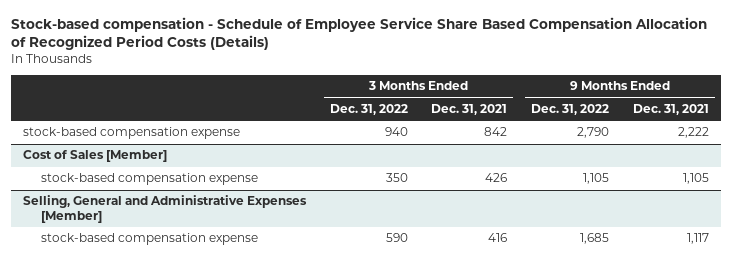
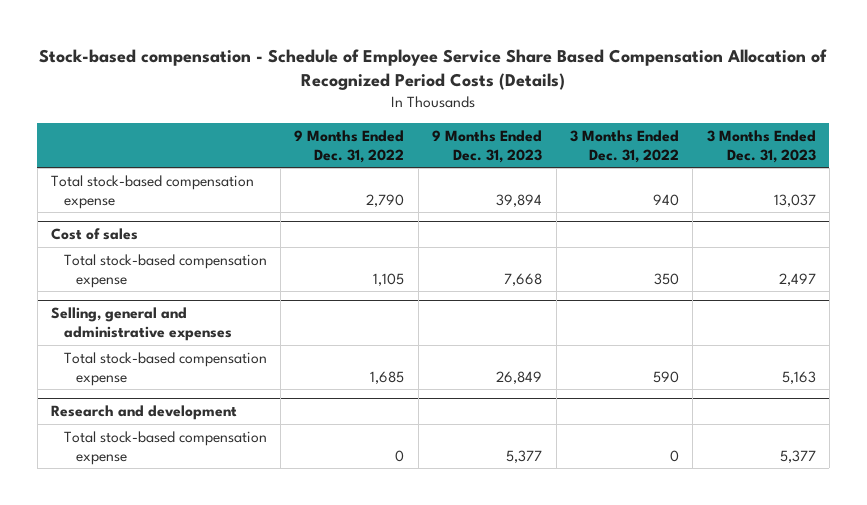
[431,104,508,116] Dec. 31, 2021 -> none
[633,104,710,116] Dec. 31, 2021 -> none
none -> [432,129,543,163] 9 Months Ended Dec. 31, 2023
none -> [706,129,816,163] 3 Months Ended Dec. 31, 2023
[22,127,240,140] stock-based compensation expense -> [51,174,255,209] Total stock-based compensation expense
[22,150,167,163] Cost of Sales [Member] -> [51,228,139,241] Cost of sales
[41,173,259,186] stock-based compensation expense -> [63,253,267,288] Total stock-based compensation expense
[22,195,307,224] Selling, General and Administrative Expenses [Member] -> [51,307,232,342] Selling, general and administrative expenses
[41,233,259,246] stock-based compensation expense -> [63,351,267,386] Total stock-based compensation expense
none -> [51,405,238,421] Research and development
none -> [63,430,267,465] Total stock-based compensation expense

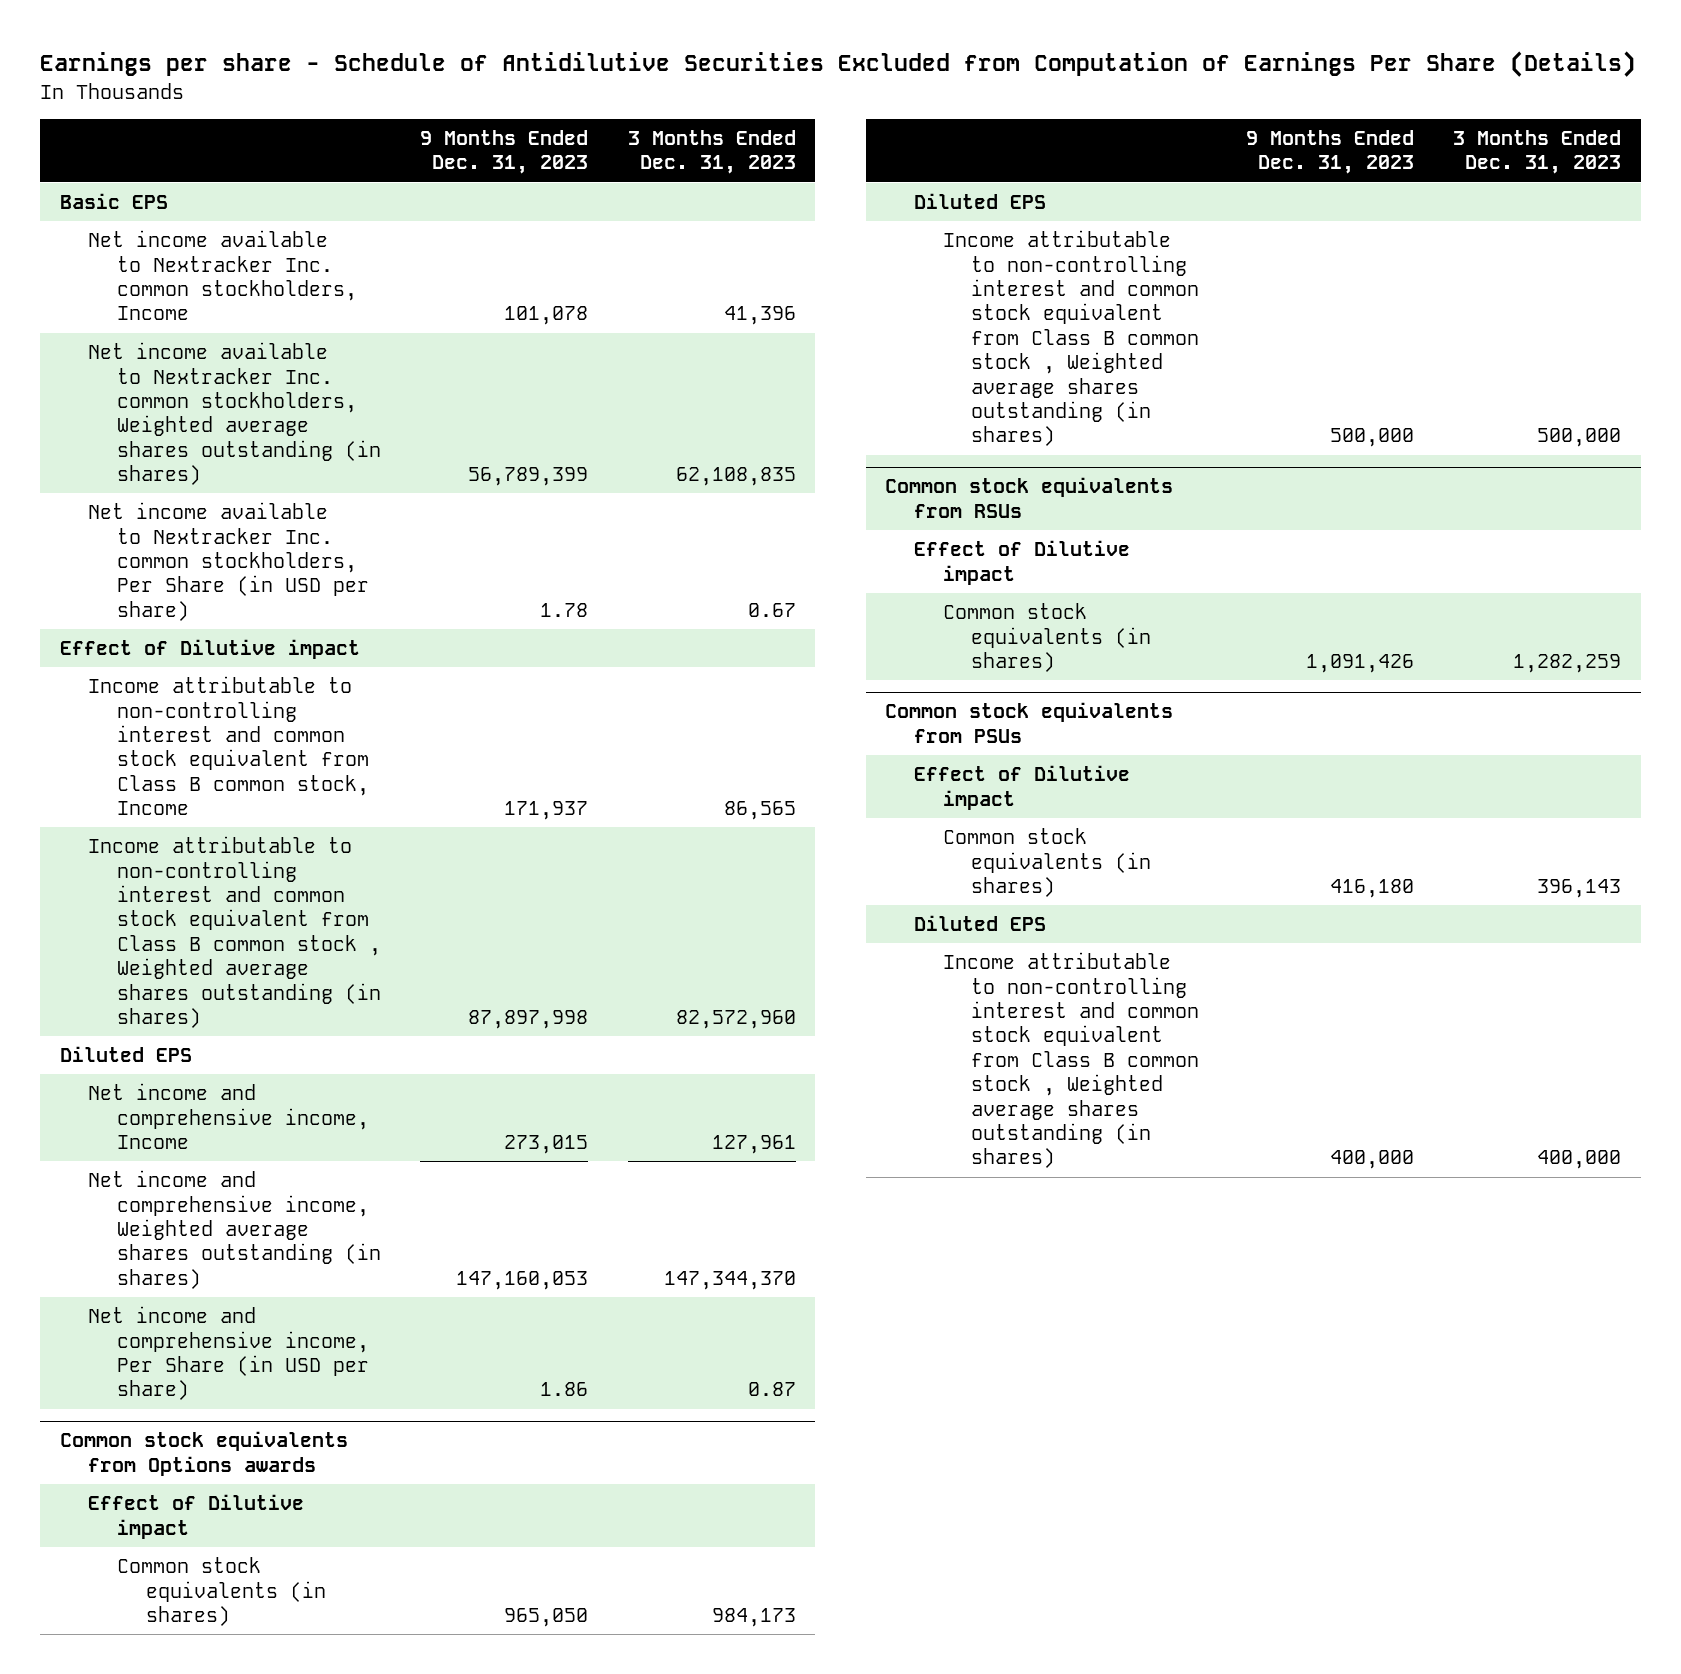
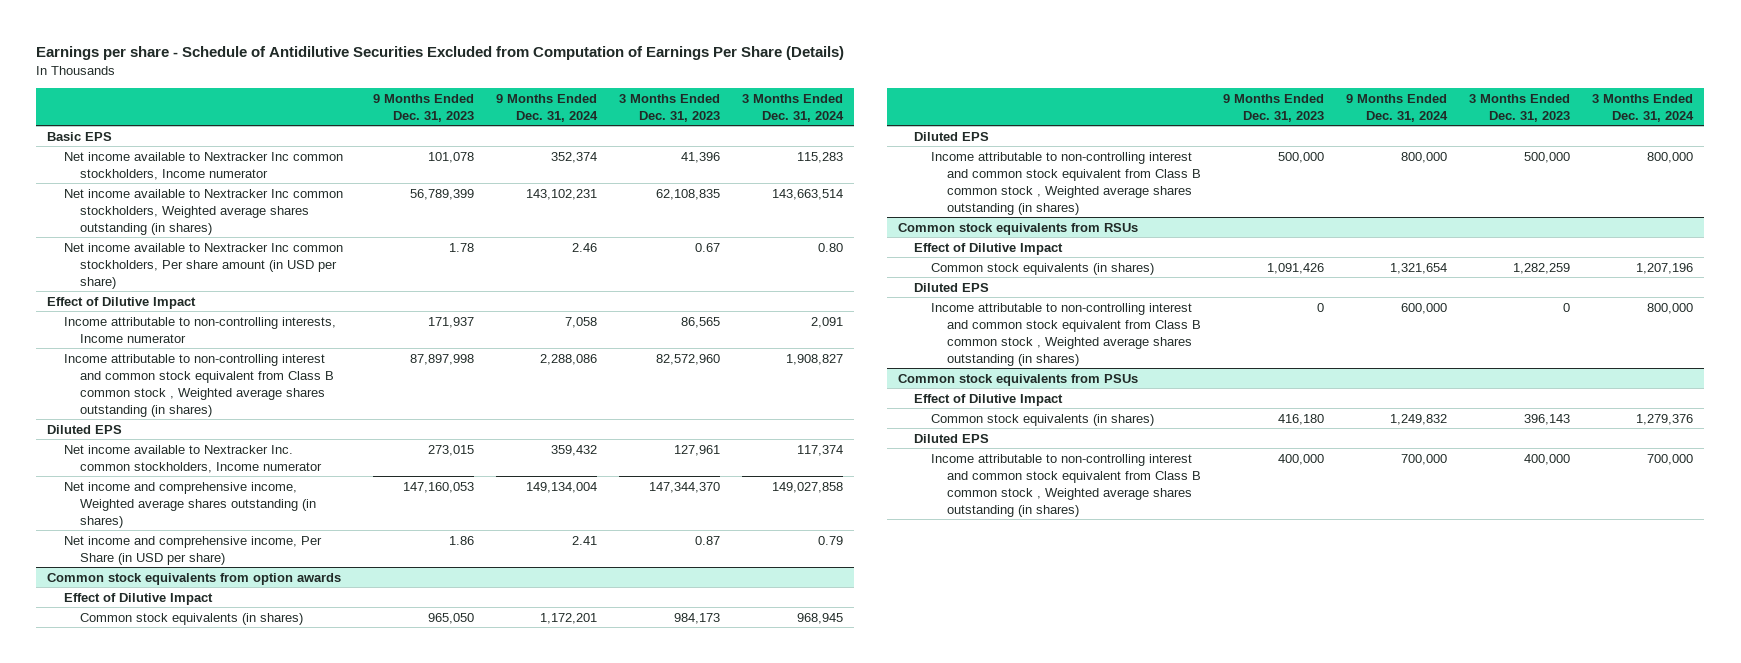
none -> [495,93,598,122] 9 Months Ended Dec. 31, 2024
none -> [741,93,844,122] 3 Months Ended Dec. 31, 2024
[88,230,357,321] Net income available to Nextracker Inc. common stockholders, Income -> [63,151,343,180] Net income available to Nextracker Inc common stockholders, Income numerator
[88,342,381,486] Net income available to Nextracker Inc. common stockholders, Weighted average shares outstanding (in shares) -> [63,188,343,235] Net income available to Nextracker Inc common stockholders, Weighted average shares outstanding (in shares)
[88,502,369,621] Net income available to Nextracker Inc. common stockholders, Per Share (in USD per share) -> [63,242,343,289] Net income available to Nextracker Inc common stockholders, Per share amount (in USD per share)
[59,639,360,660] Effect of Dilutive impact -> [47,296,197,309] Effect of Dilutive Impact
[88,676,369,816] Income attributable to non-controlling interest and common stock equivalent from Class B common stock, Income -> [63,316,336,343] Income attributable to non-controlling interests, Income numerator
[88,1083,369,1150] Net income and comprehensive income, Income -> [63,444,323,473] Net income available to Nextracker Inc. common stockholders, Income numerator
[59,1431,348,1476] Common stock equivalents from Options awards -> [47,572,342,585] Common stock equivalents from option awards
[88,1494,305,1539] Effect of Dilutive impact -> [63,592,213,605] Effect of Dilutive Impact
[914,540,1131,585] Effect of Dilutive impact -> [914,242,1064,255] Effect of Dilutive Impact
none -> [914,282,990,292] Diluted EPS
none -> [930,302,1201,366] Income attributable to non-controlling interest and common stock equivalent from Class B common stock , Weighted average shares outstanding (in shares)
[914,765,1131,810] Effect of Dilutive impact -> [914,393,1064,406] Effect of Dilutive Impact

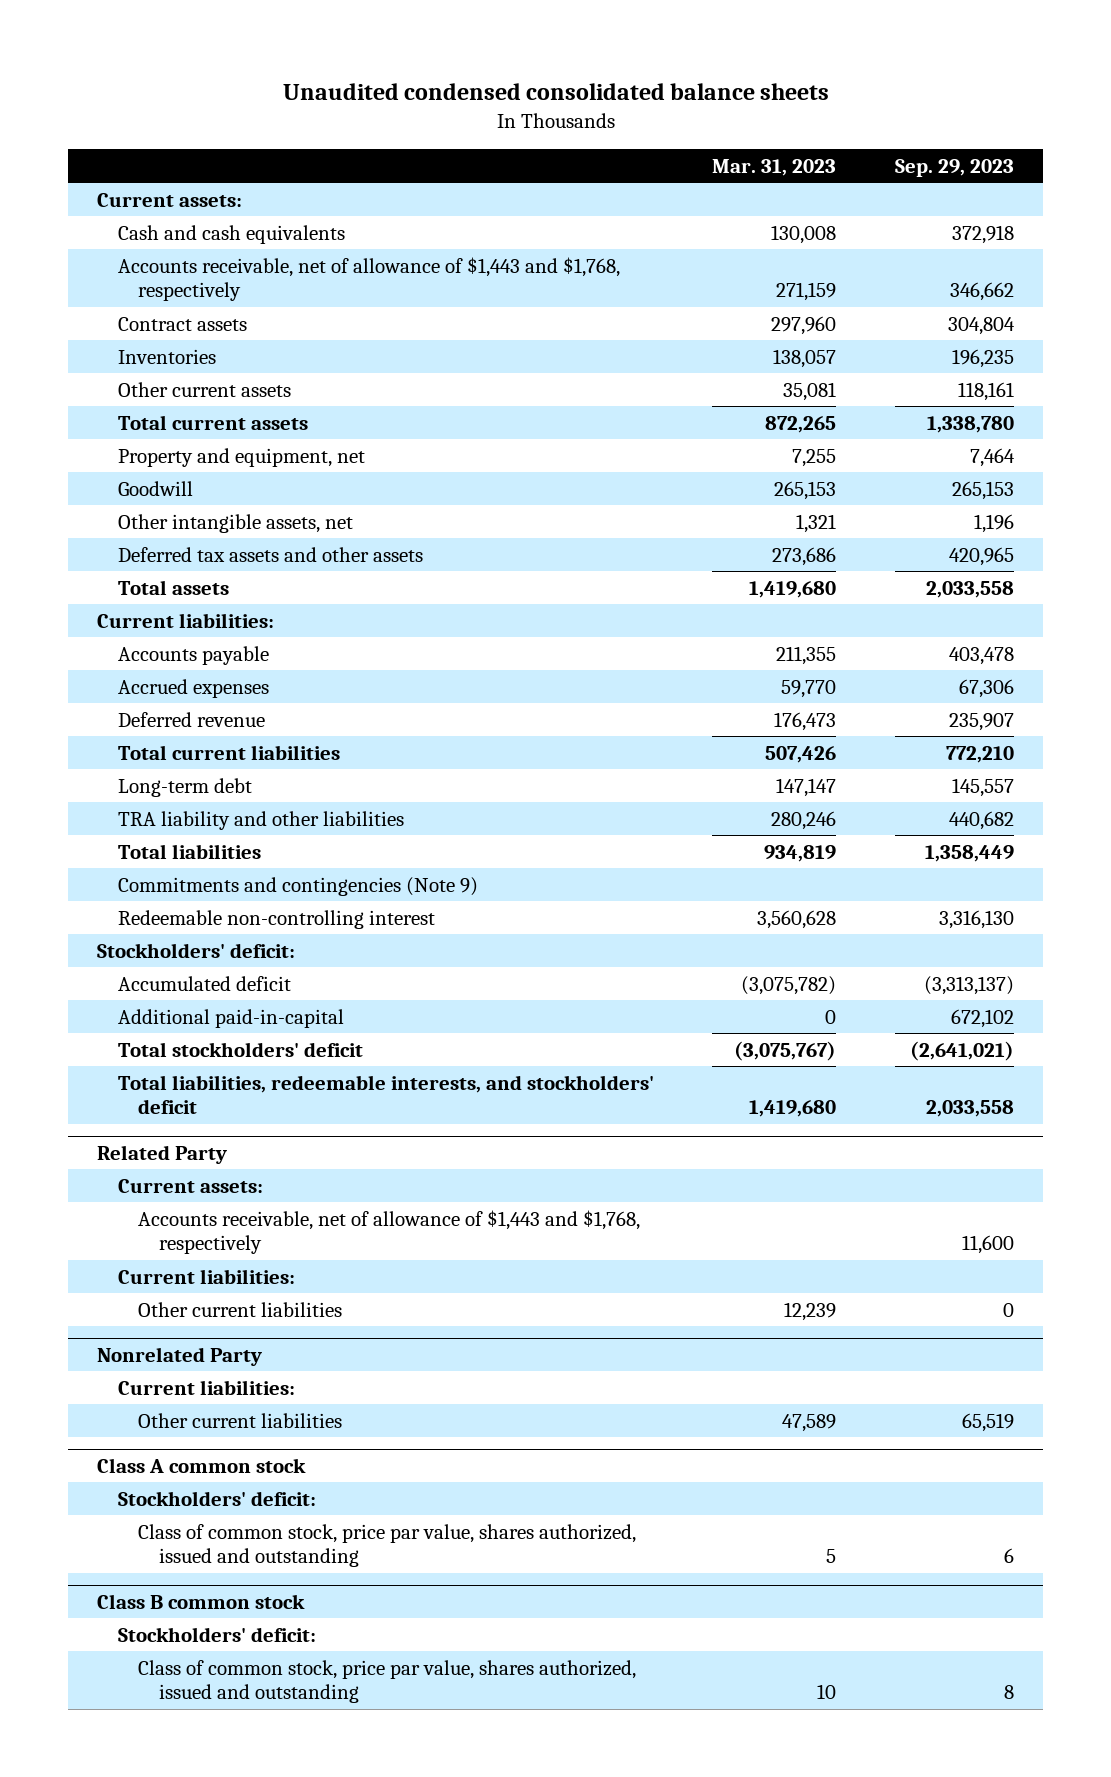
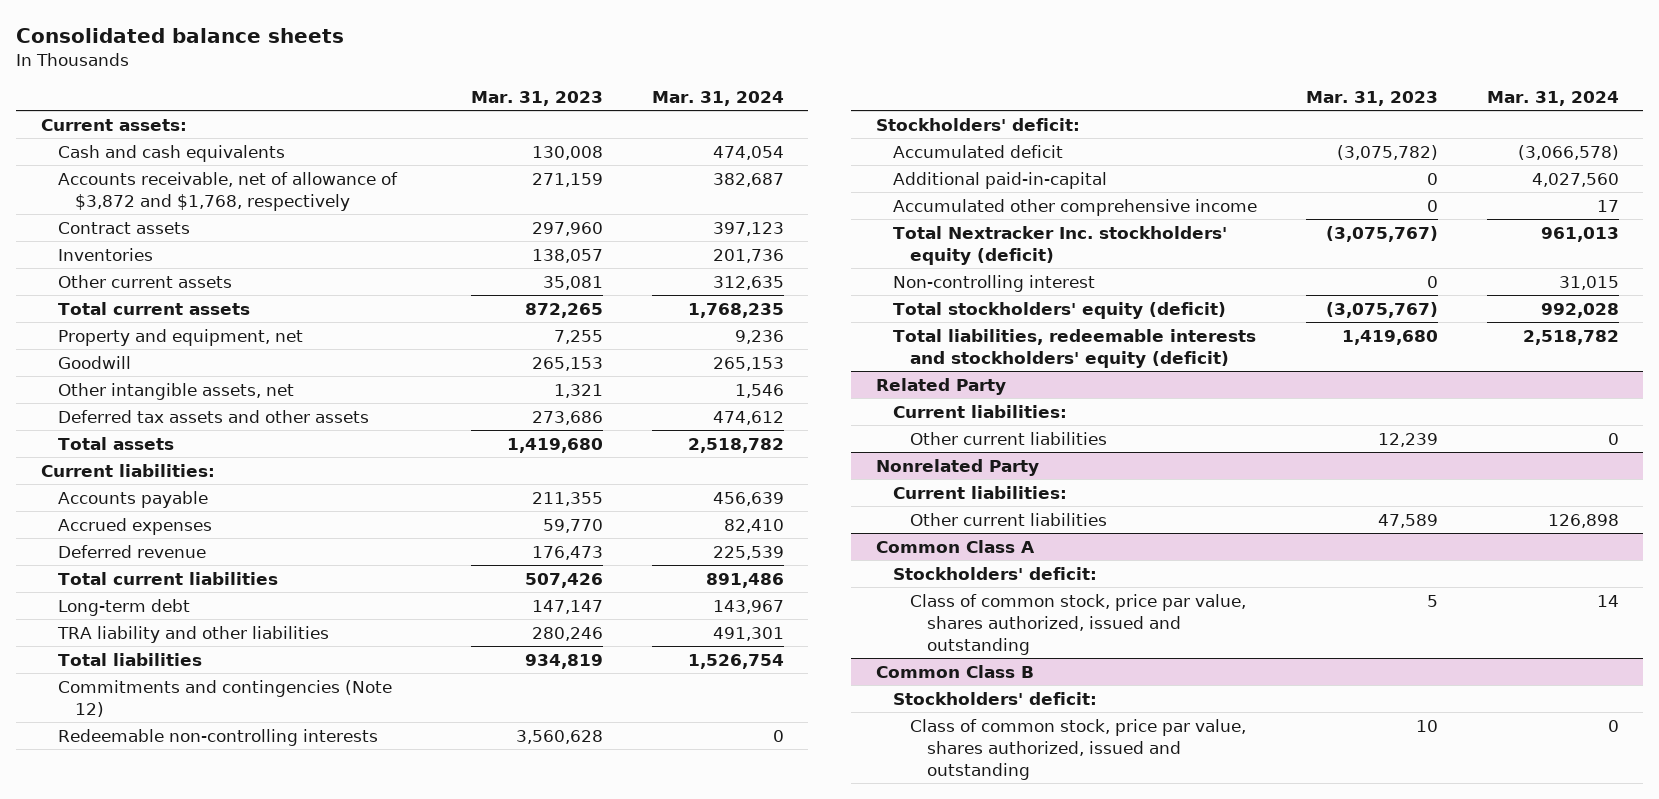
[282,83,829,101] Unaudited condensed consolidated balance sheets -> [16,27,345,43] Consolidated balance sheets
[895,158,1015,177] Sep. 29, 2023 -> none
none -> [651,90,784,106] Mar. 31, 2024
[117,256,620,302] Accounts receivable, net of allowance of $1,443 and $1,768, respectively -> [57,171,398,211] Accounts receivable, net of allowance of $3,872 and $1,768, respectively
[117,876,478,896] Commitments and contingencies (Note 9) -> [57,679,392,717] Commitments and contingencies (Note 12)
[117,909,435,929] Redeemable non-controlling interest -> [57,728,378,746] Redeemable non-controlling interests
none -> [892,198,1257,216] Accumulated other comprehensive income
[117,1041,363,1057] Total stockholders' deficit -> [892,225,1227,265] Total Nextracker Inc. stockholders' equity (deficit)
none -> [892,274,1095,292] Non-controlling interest
none -> [892,301,1226,319] Total stockholders' equity (deficit)
[117,1074,654,1115] Total liabilities, redeemable interests, and stockholders' deficit -> [892,328,1256,368] Total liabilities, redeemable interests and stockholders' equity (deficit)
[117,1178,263,1193] Current assets: -> none
[138,1209,641,1255] Accounts receivable, net of allowance of $1,443 and $1,768, respectively -> none
[97,1457,307,1473] Class A common stock -> [875,539,1035,553] Common Class A
[97,1593,306,1609] Class B common stock -> [875,664,1034,678] Common Class B

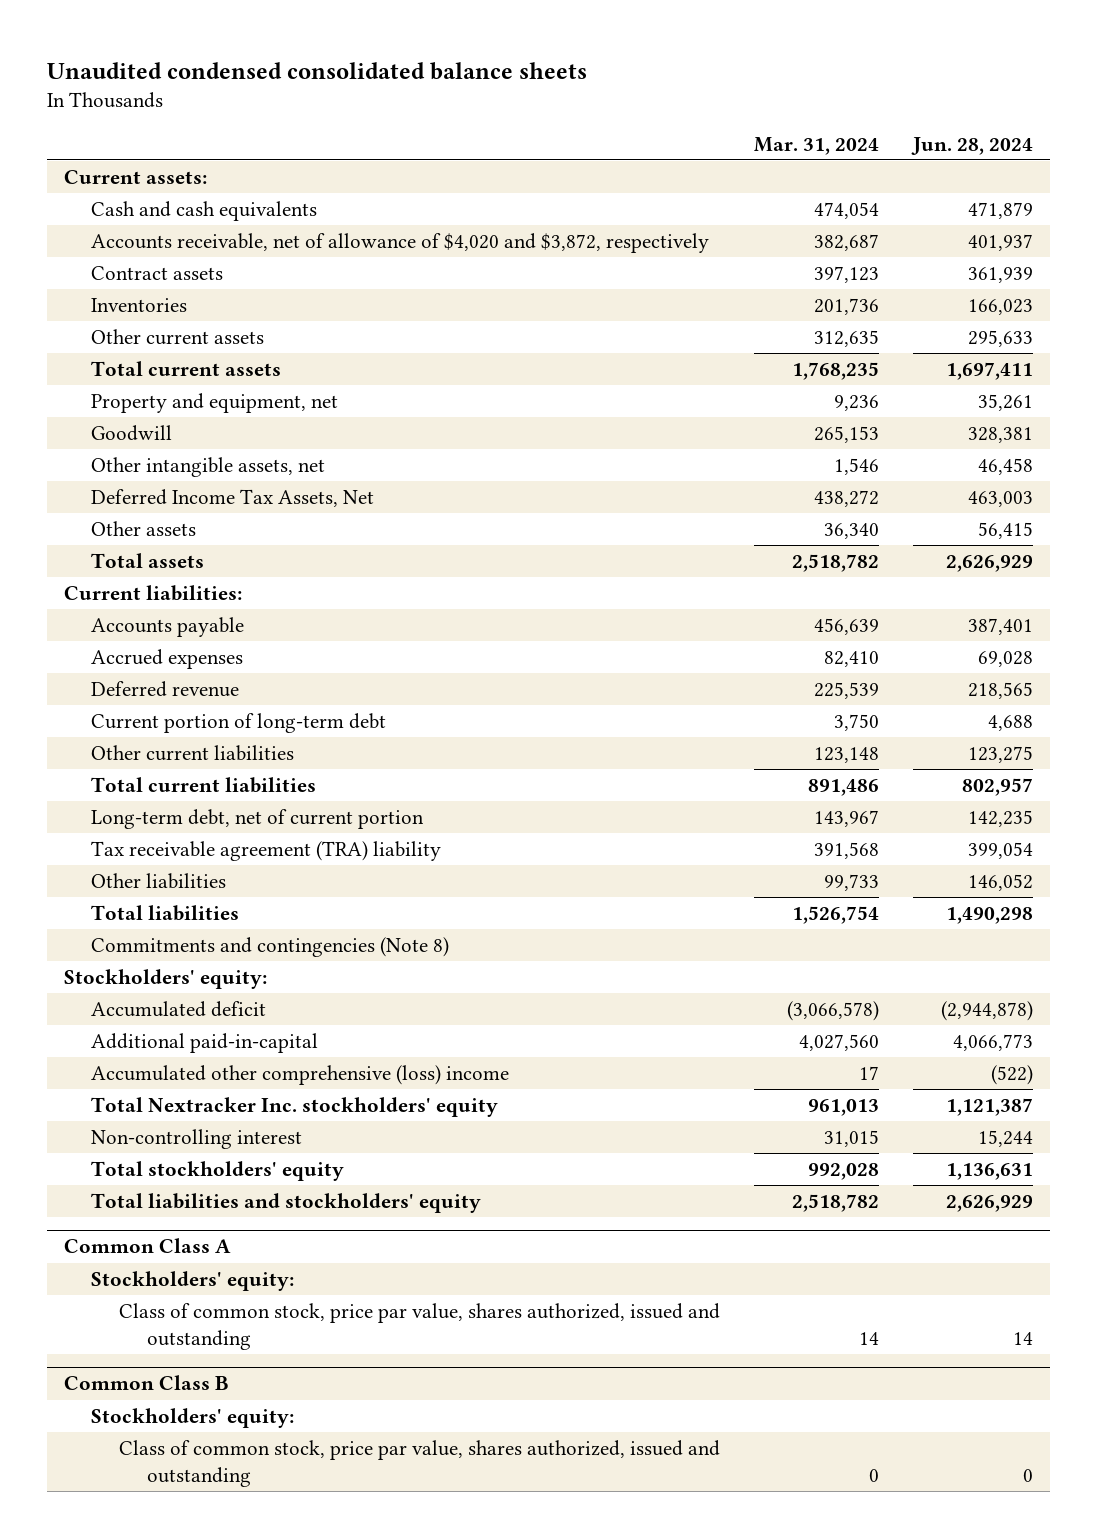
[16,27,345,43] Consolidated balance sheets -> [46,61,587,80] Unaudited condensed consolidated balance sheets
[470,90,603,106] Mar. 31, 2023 -> none
none -> [911,136,1034,155] Jun. 28, 2024
[57,171,398,211] Accounts receivable, net of allowance of $3,872 and $1,768, respectively -> [91,232,710,253] Accounts receivable, net of allowance of $4,020 and $3,872, respectively
[57,409,369,423] Deferred tax assets and other assets -> none
none -> [91,488,375,507] Deferred Income Tax Assets, Net
none -> [91,520,197,536] Other assets
none -> [91,712,387,733] Current portion of long-term debt
none -> [91,744,295,761] Other current liabilities
[57,598,190,616] Long-term debt -> [91,808,425,829] Long-term debt, net of current portion
none -> [91,840,442,861] Tax receivable agreement (TRA) liability
[56,625,329,643] TRA liability and other liabilities -> [91,872,227,889] Other liabilities
[712,626,784,641] 491,301 -> [824,873,880,891] 99,733
[57,728,378,746] Redeemable non-controlling interests -> none
[57,679,392,717] Commitments and contingencies (Note 12) -> [91,936,450,957] Commitments and contingencies (Note 8)
[875,117,1080,131] Stockholders' deficit: -> [63,968,267,989] Stockholders' equity:
[892,198,1257,216] Accumulated other comprehensive income -> [91,1064,510,1085] Accumulated other comprehensive (loss) income
[892,225,1227,265] Total Nextracker Inc. stockholders' equity (deficit) -> [91,1096,499,1117] Total Nextracker Inc. stockholders' equity
[875,377,1006,395] Related Party -> none
[892,404,1067,418] Current liabilities: -> none
[909,431,1107,445] Other current liabilities -> none
[875,458,1039,476] Nonrelated Party -> none
[892,485,1067,499] Current liabilities: -> none
[909,512,1107,526] Other current liabilities -> none
[892,301,1226,319] Total stockholders' equity (deficit) -> [91,1160,345,1181] Total stockholders' equity
[892,328,1256,368] Total liabilities, redeemable interests and stockholders' equity (deficit) -> [91,1192,482,1213] Total liabilities and stockholders' equity
[892,566,1097,580] Stockholders' deficit: -> [91,1270,295,1291] Stockholders' equity:
[892,691,1097,705] Stockholders' deficit: -> [91,1407,295,1428] Stockholders' equity:

